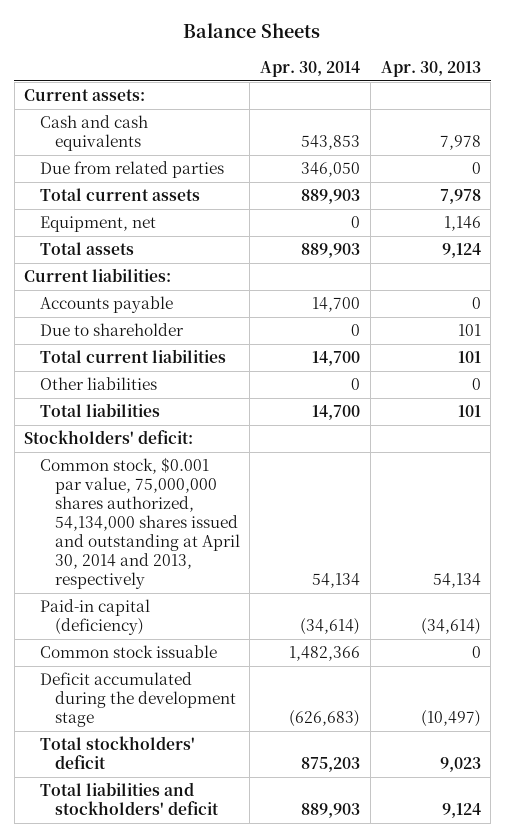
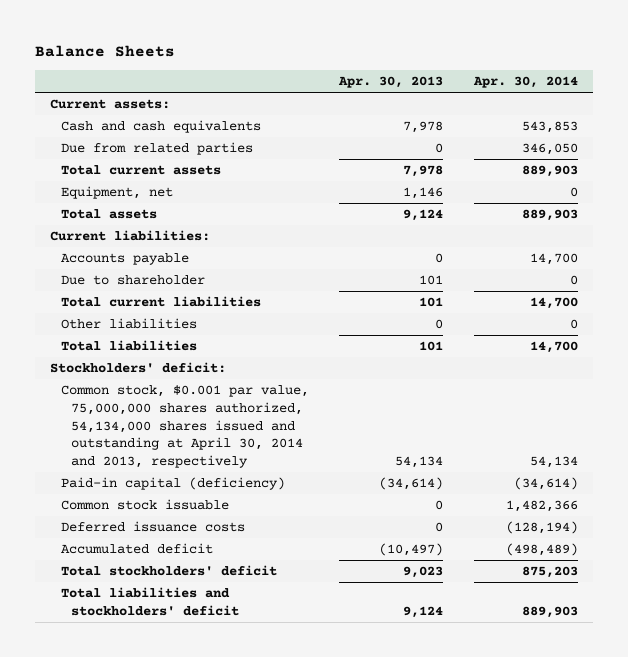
[39,672,236,728] Deficit accumulated during the development stage -> none
none -> [60,521,245,533] Deferred issuance costs
none -> [60,543,213,555] Accumulated deficit

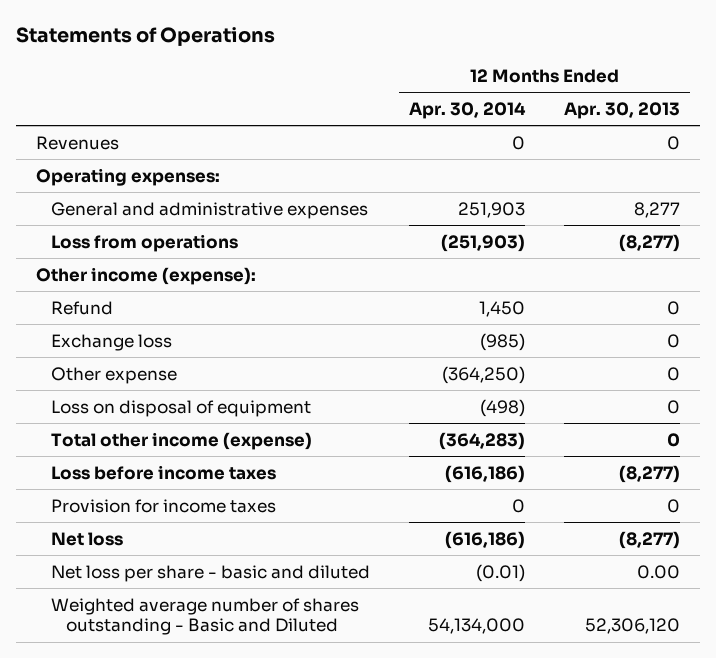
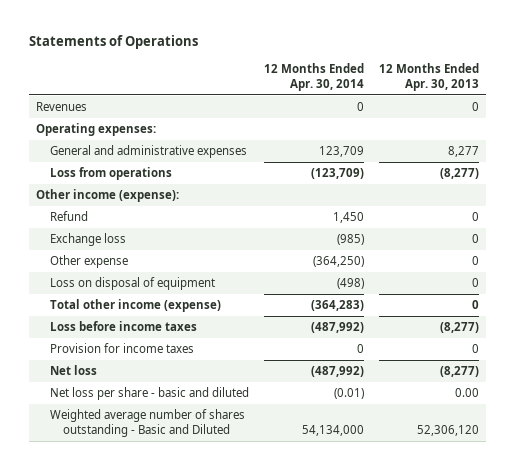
[458,201,526,218] 251,903 -> [318,146,364,158] 123,709
[441,233,526,252] (251,903) -> [310,168,364,180] (123,709)
[445,464,526,483] (616,186) -> [310,322,364,334] (487,992)
[445,530,526,549] (616,186) -> [310,366,364,378] (487,992)

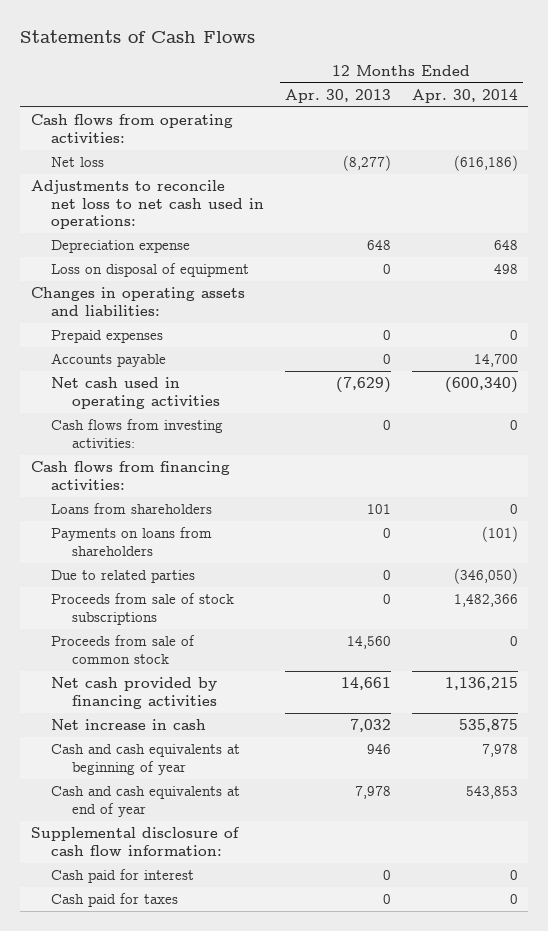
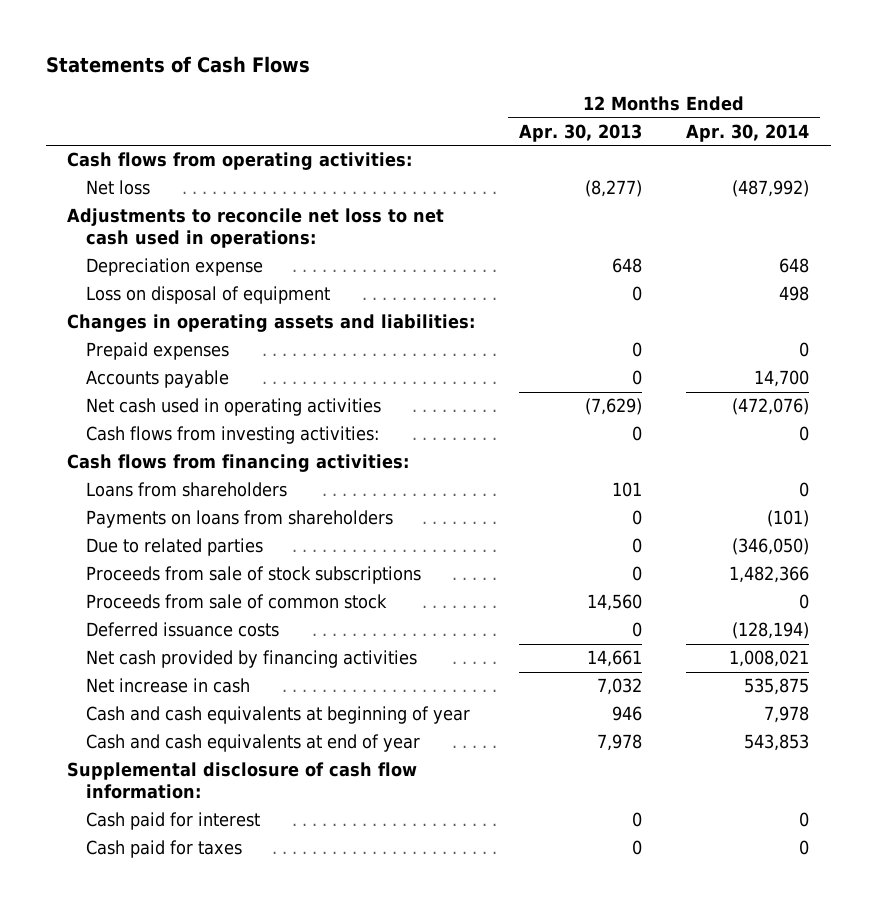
[453,155,518,172] (616,186) -> [731,180,809,198] (487,992)
[444,377,518,394] (600,340) -> [731,398,809,416] (472,076)
none -> [85,622,279,638] Deferred issuance costs
[444,677,518,691] 1,136,215 -> [728,650,809,668] 1,008,021

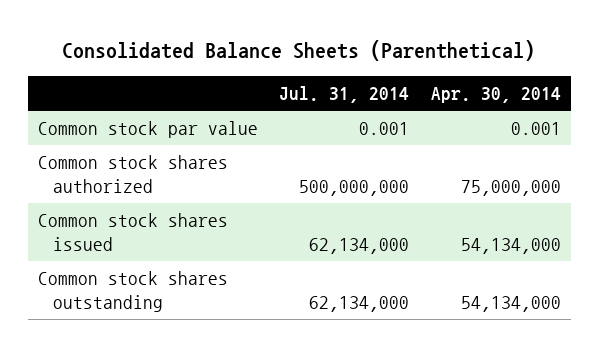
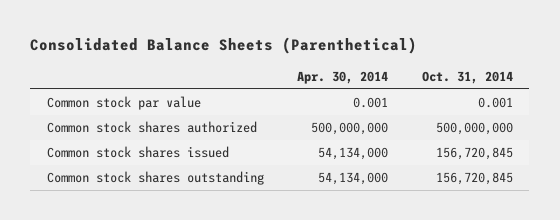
[279,86,410,104] Jul. 31, 2014 -> none
none -> [421,70,513,84] Oct. 31, 2014
[460,180,561,197] 75,000,000 -> [311,122,389,136] 500,000,000

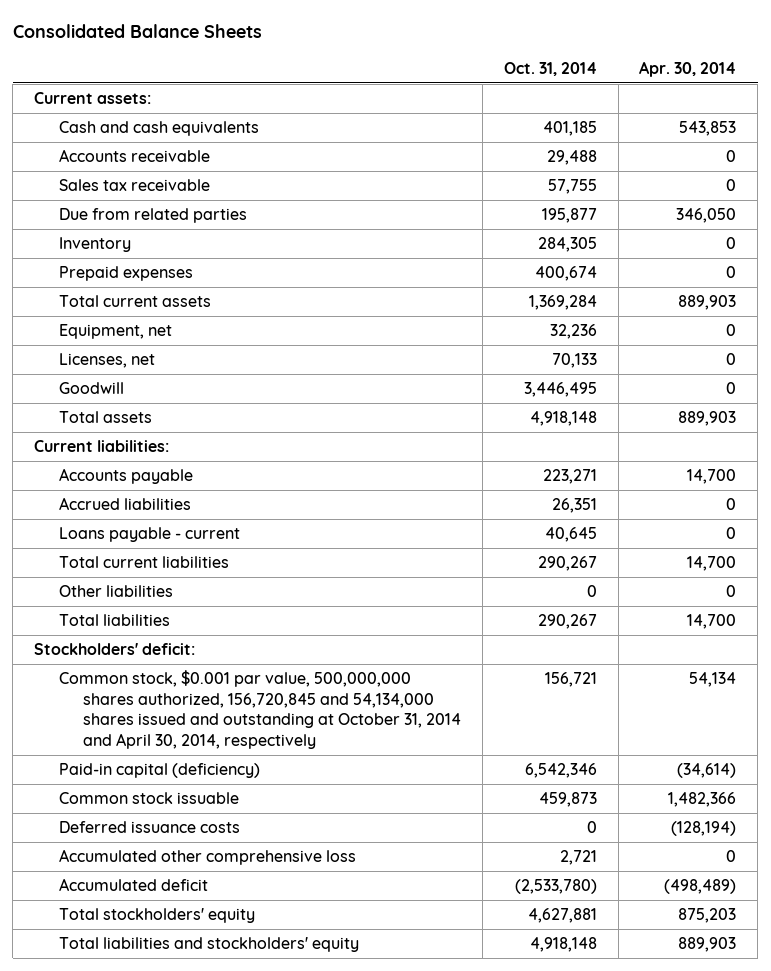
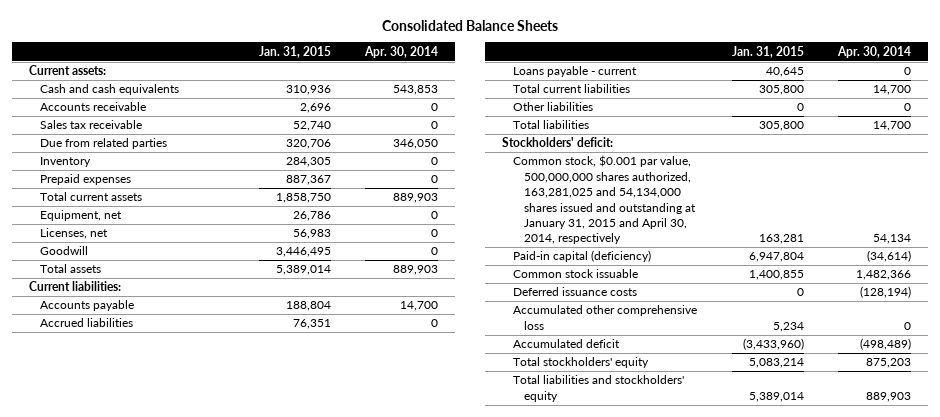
[503,61,597,76] Oct. 31, 2014 -> none
none -> [258,45,331,58] Jan. 31, 2015
[58,670,462,749] Common stock, $0.001 par value, 500,000,000 shares authorized, 156,720,845 and 54,134,000 shares issued and outstanding at October 31, 2014 and April 30, 2014, respectively -> [513,155,697,245] Common stock, $0.001 par value, 500,000,000 shares authorized, 163,281,025 and 54,134,000 shares issued and outstanding at January 31, 2015 and April 30, 2014, respectively

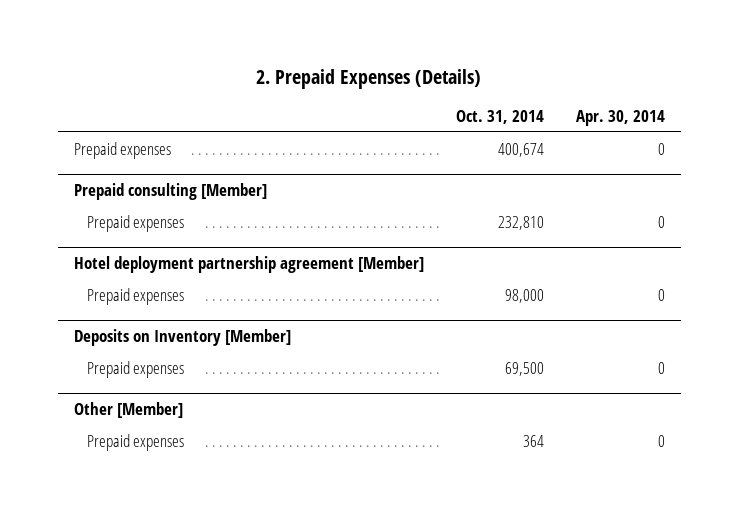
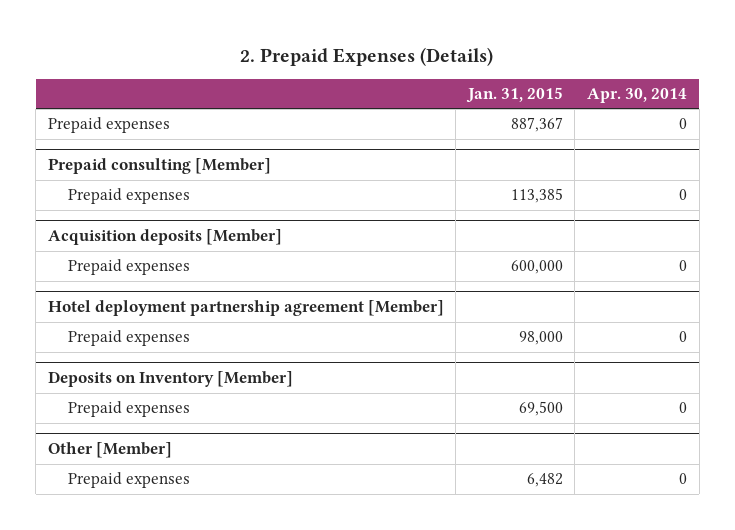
[455,109,544,124] Oct. 31, 2014 -> none
none -> [465,86,563,103] Jan. 31, 2015
none -> [47,229,282,246] Acquisition deposits [Member]
none -> [68,259,191,276] Prepaid expenses

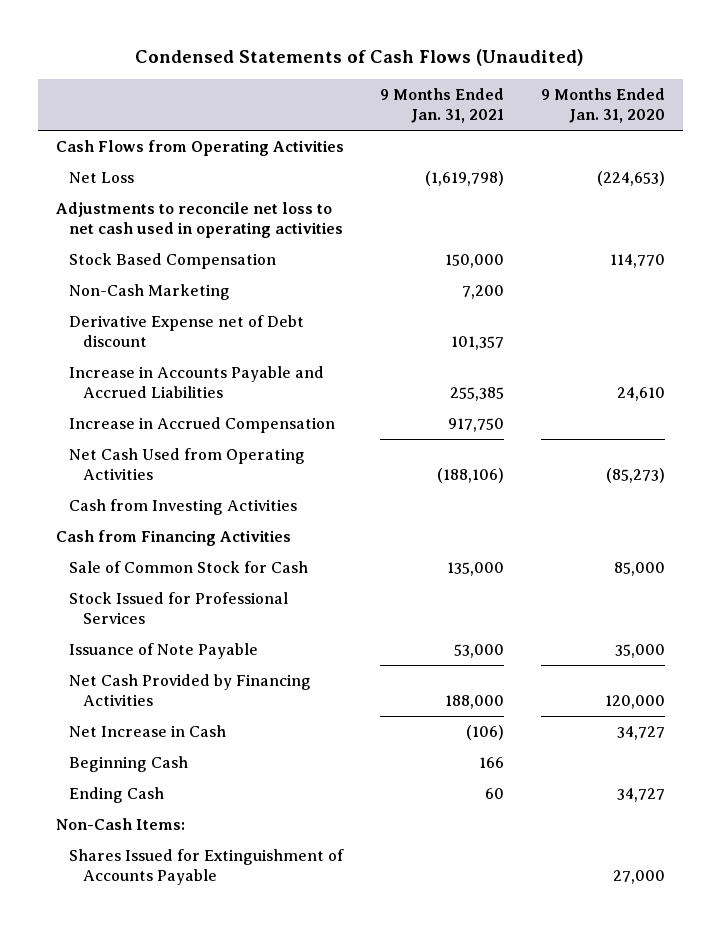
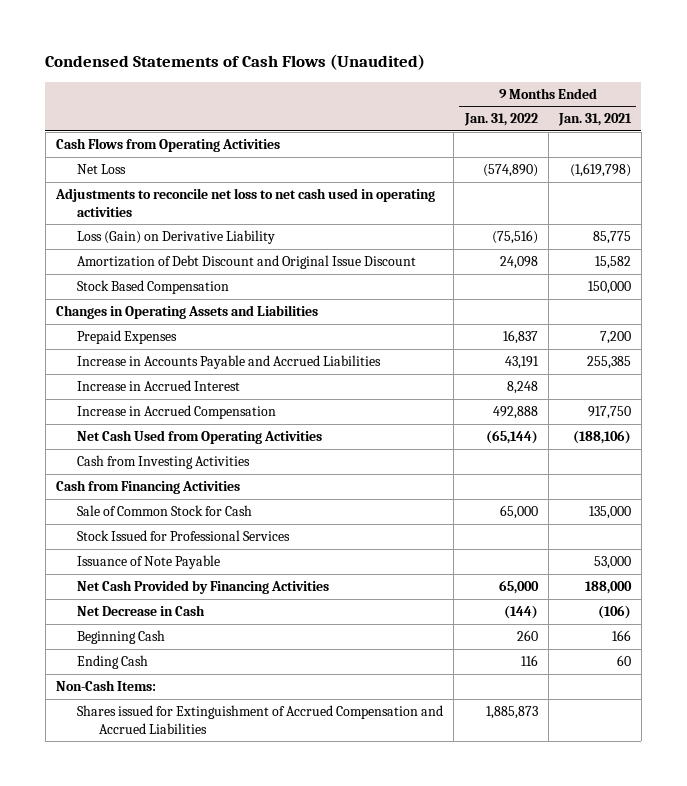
[541,88,666,124] 9 Months Ended Jan. 31, 2020 -> none
none -> [463,113,538,127] Jan. 31, 2022
none -> [77,230,276,245] Loss (Gain) on Derivative Liability
none -> [77,255,417,270] Amortization of Debt Discount and Original Issue Discount
[69,284,231,301] Non-Cash Marketing -> none
[69,315,305,348] Derivative Expense net of Debt discount -> none
none -> [55,305,318,320] Changes in Operating Assets and Liabilities
none -> [77,330,178,345] Prepaid Expenses
none -> [77,380,241,392] Increase in Accrued Interest
[69,725,227,738] Net Increase in Cash -> [77,605,206,617] Net Decrease in Cash
[69,849,345,886] Shares Issued for Extinguishment of Accounts Payable -> [77,705,444,735] Shares issued for Extinguishment of Accrued Compensation and Accrued Liabilities

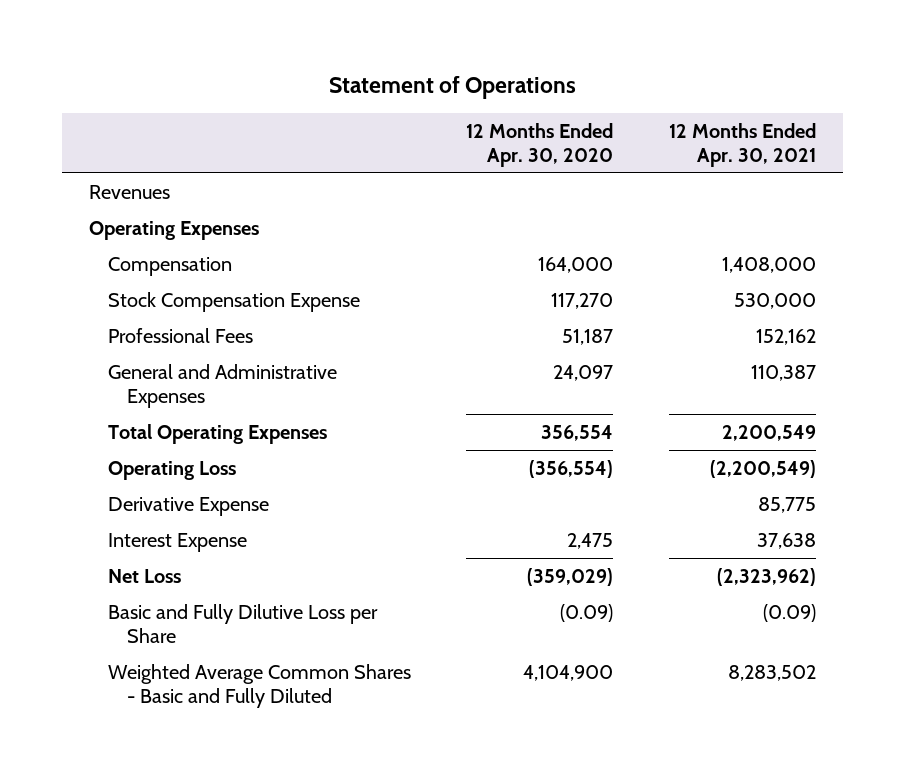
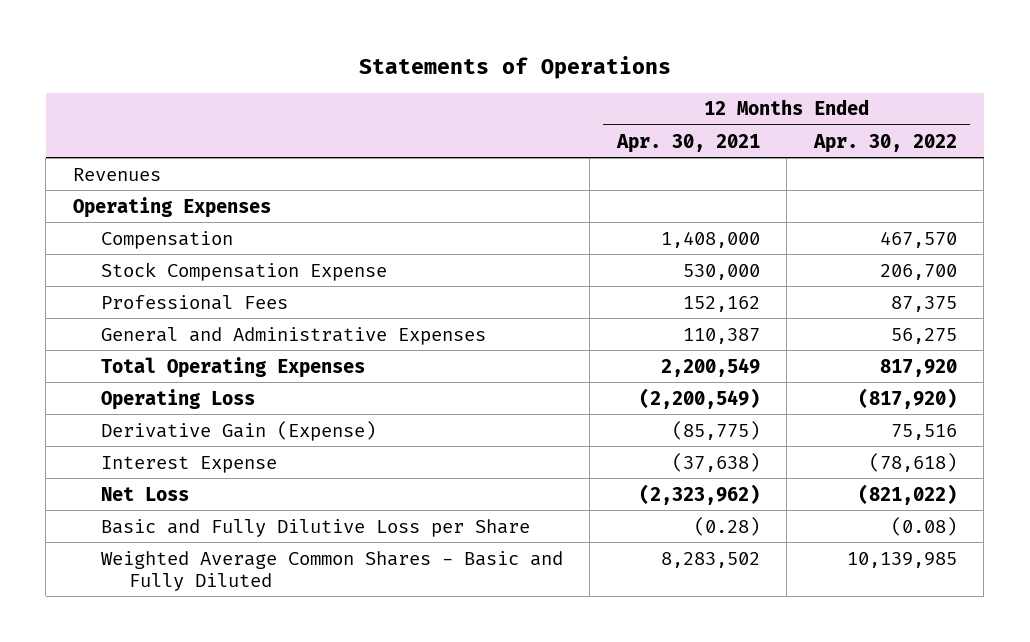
[328,76,576,100] Statement of Operations -> [358,56,671,80] Statements of Operations
[466,123,614,168] 12 Months Ended Apr. 30, 2020 -> none
none -> [812,133,957,153] Apr. 30, 2022
[108,496,270,516] Derivative Expense -> [100,420,376,441] Derivative Gain (Expense)
[757,496,816,513] 85,775 -> [671,420,760,440] (85,775)
[756,532,816,549] 37,638 -> [671,452,760,472] (37,638)
[762,603,816,622] (0.09) -> [693,516,760,536] (0.28)

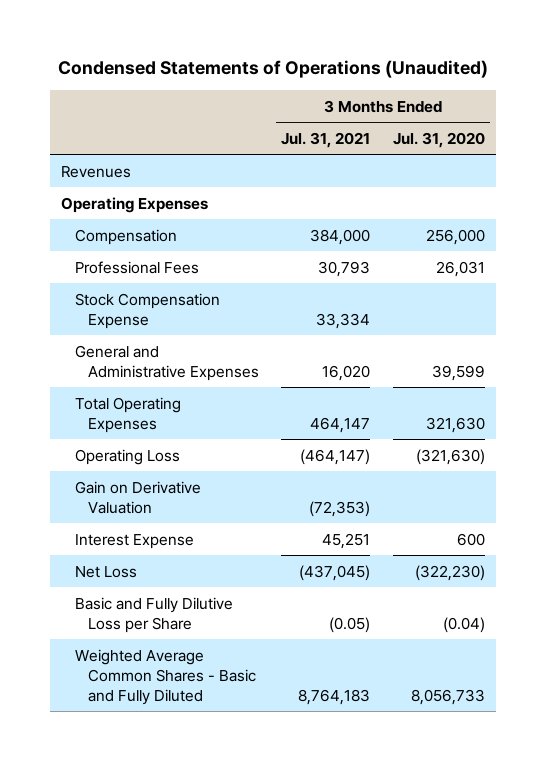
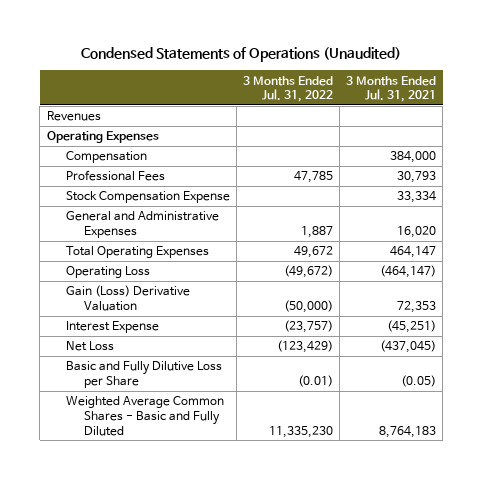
[392,131,485,148] Jul. 31, 2020 -> none
none -> [242,75,333,103] 3 Months Ended Jul. 31, 2022
[74,480,201,514] Gain on Derivative Valuation -> [65,285,190,311] Gain (Loss) Derivative Valuation
[309,500,371,517] (72,353) -> [396,300,436,313] 72,353
[322,532,371,549] 45,251 -> [386,320,436,334] (45,251)

